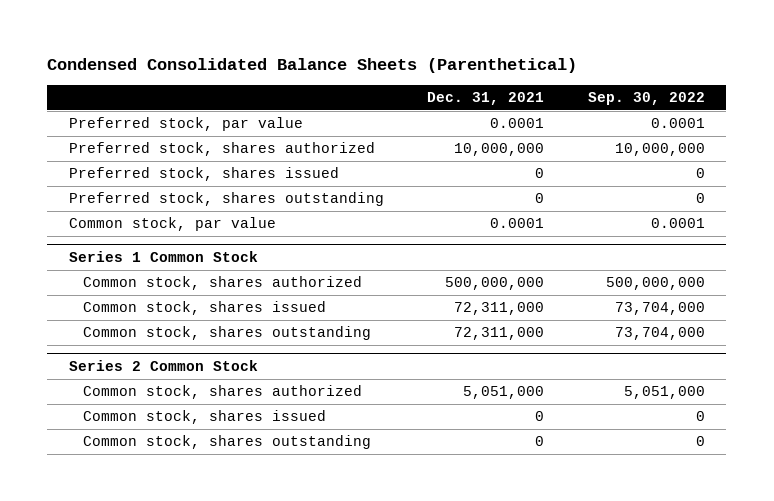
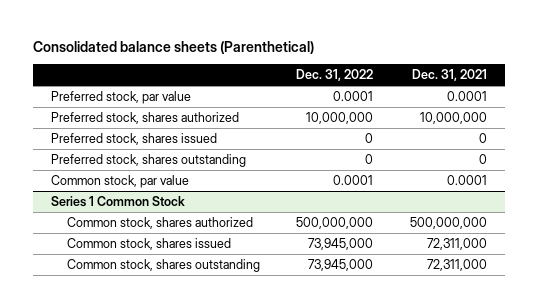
[47,58,578,74] Condensed Consolidated Balance Sheets (Parenthetical) -> [32,40,314,54] Consolidated balance sheets (Parenthetical)
[587,92,705,106] Sep. 30, 2022 -> none
none -> [296,69,374,82] Dec. 31, 2022
[68,360,258,372] Series 2 Common Stock -> none
[82,385,362,400] Common stock, shares authorized -> none
[82,410,326,425] Common stock, shares issued -> none
[82,435,371,450] Common stock, shares outstanding -> none

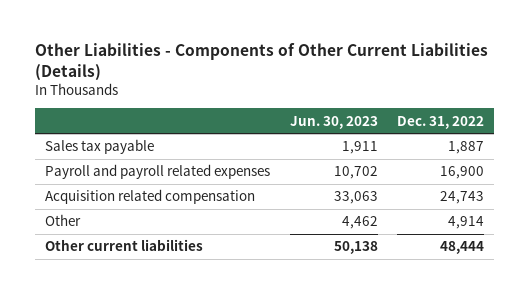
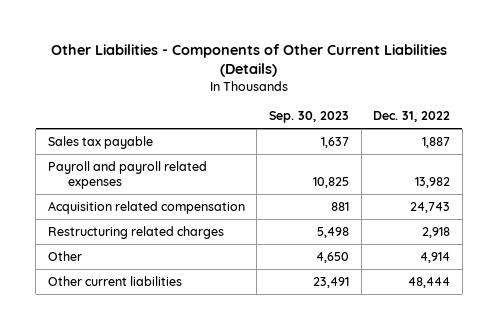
[289,115,378,129] Jun. 30, 2023 -> none
none -> [268,111,349,124] Sep. 30, 2023
[440,166,485,180] 16,900 -> [415,177,451,189] 13,982
none -> [47,225,224,239] Restructuring related charges

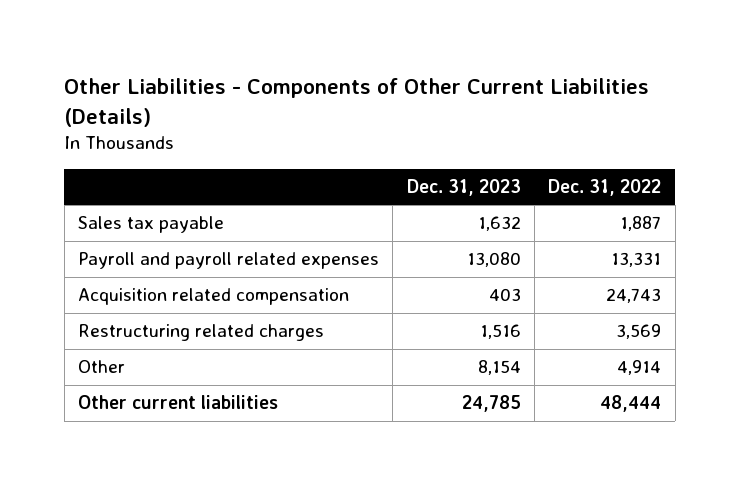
[268,111,349,124] Sep. 30, 2023 -> none
none -> [406,179,521,197] Dec. 31, 2023
[415,177,451,189] 13,982 -> [611,252,662,268] 13,331
[422,226,451,238] 2,918 -> [616,324,662,340] 3,569

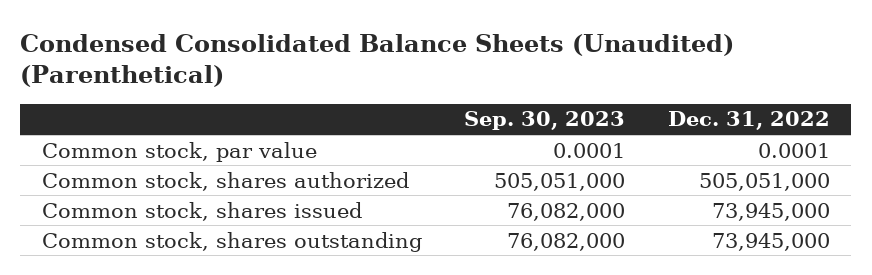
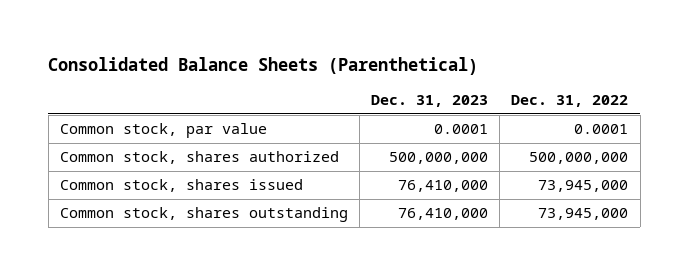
[20,33,735,88] Condensed Consolidated Balance Sheets (Unaudited) (Parenthetical) -> [48,57,479,76] Consolidated Balance Sheets (Parenthetical)
[464,111,626,131] Sep. 30, 2023 -> none
none -> [371,95,489,108] Dec. 31, 2023
[698,172,830,191] 505,051,000 -> [529,152,629,165] 500,000,000

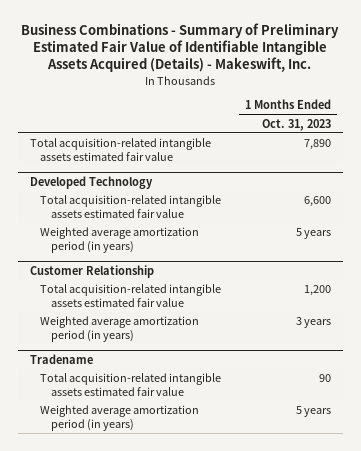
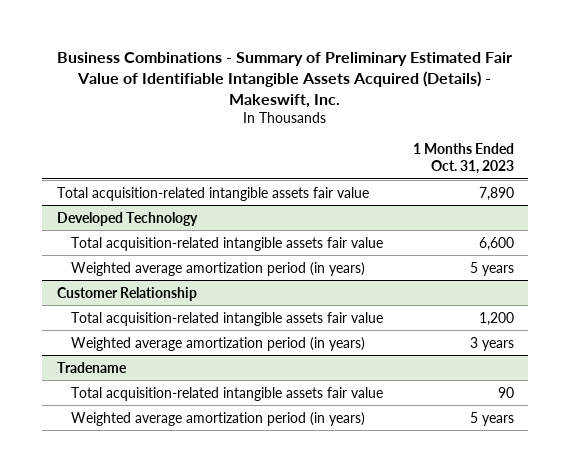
[29,138,211,161] Total acquisition-related intangible assets estimated fair value -> [56,186,369,201] Total acquisition-related intangible assets fair value
[40,195,222,218] Total acquisition-related intangible assets estimated fair value -> [71,236,384,251] Total acquisition-related intangible assets fair value
[40,284,222,307] Total acquisition-related intangible assets estimated fair value -> [71,311,384,326] Total acquisition-related intangible assets fair value
[40,373,222,396] Total acquisition-related intangible assets estimated fair value -> [71,386,384,401] Total acquisition-related intangible assets fair value

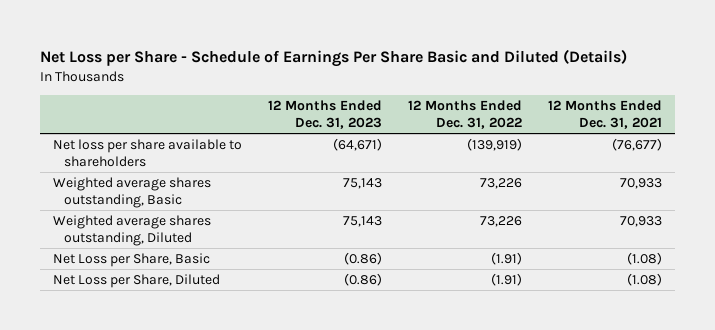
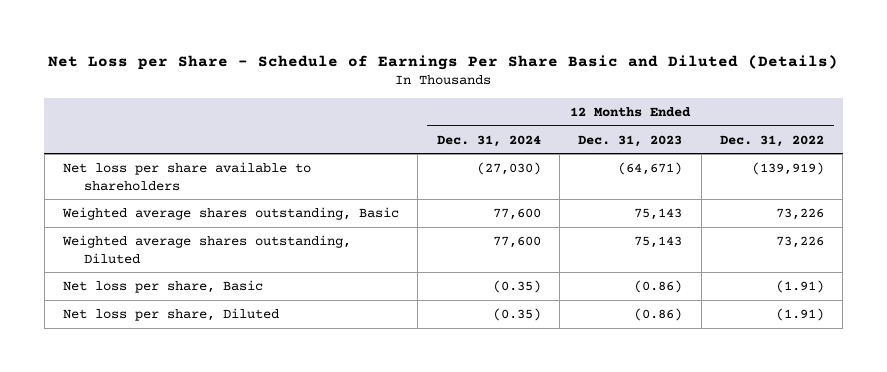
[547,100,662,130] 12 Months Ended Dec. 31, 2021 -> none
none -> [436,134,541,147] Dec. 31, 2024
[53,252,211,267] Net Loss per Share, Basic -> [62,279,263,293] Net loss per share, Basic
[53,273,221,288] Net Loss per Share, Diluted -> [62,307,279,321] Net loss per share, Diluted

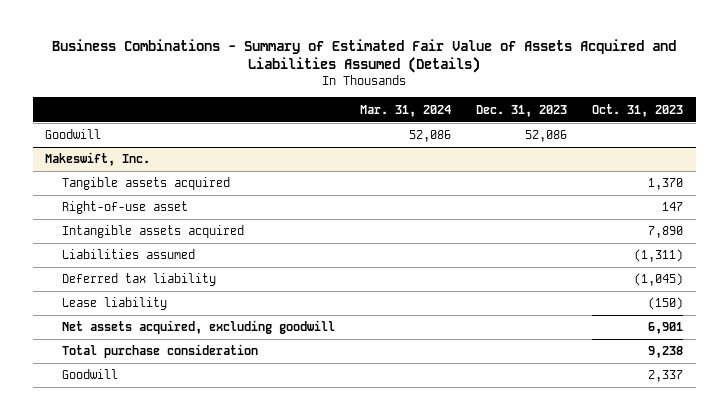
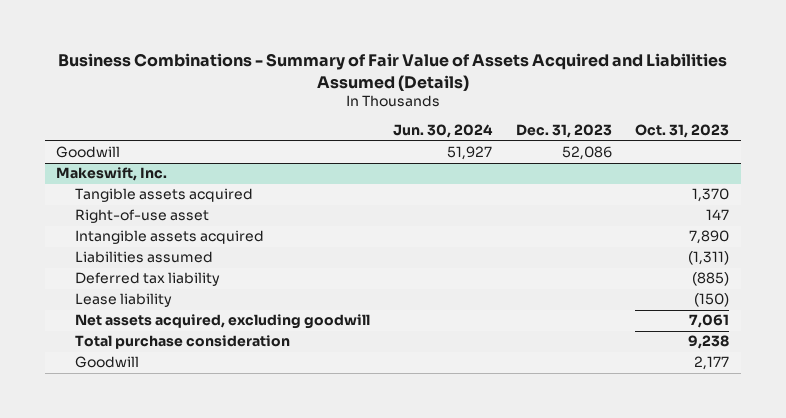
[52,38,677,74] Business Combinations - Summary of Estimated Fair Value of Assets Acquired and Liabilities Assumed (Details) -> [57,53,727,91] Business Combinations - Summary of Fair Value of Assets Acquired and Liabilities Assumed (Details)
[360,104,452,117] Mar. 31, 2024 -> none
none -> [393,124,494,139] Jun. 30, 2024
[634,273,684,287] (1,045) -> [692,272,730,287] (885)
[648,322,684,335] 6,901 -> [689,314,730,329] 7,061
[648,370,684,383] 2,337 -> [694,356,730,371] 2,177

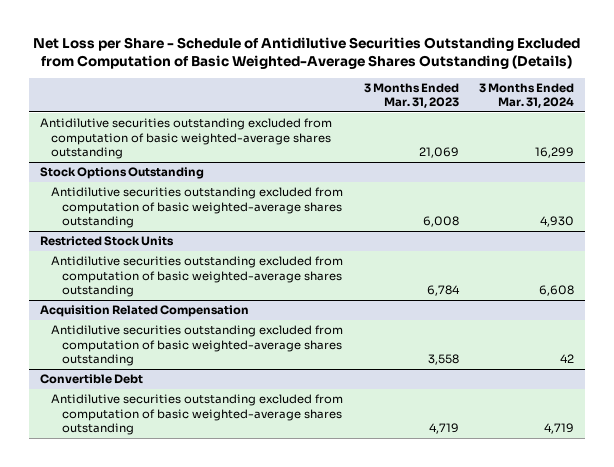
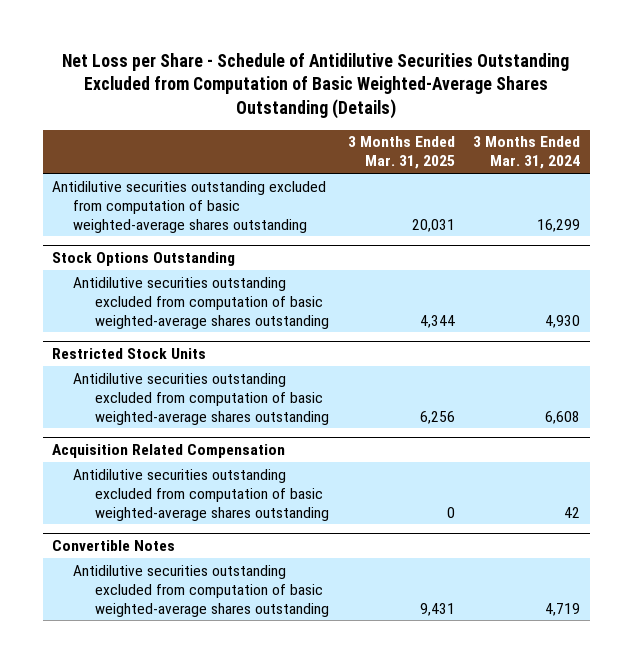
[363,82,459,109] 3 Months Ended Mar. 31, 2023 -> none
none -> [347,136,455,170] 3 Months Ended Mar. 31, 2025
[39,374,143,385] Convertible Debt -> [52,540,176,552] Convertible Notes

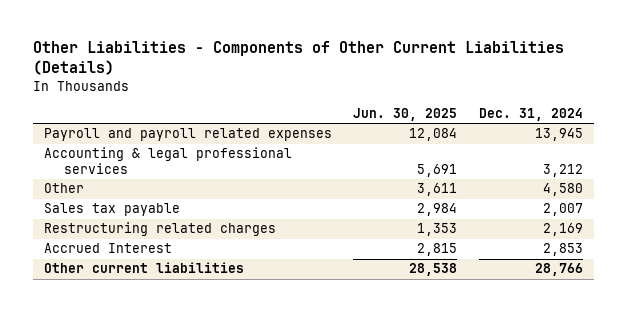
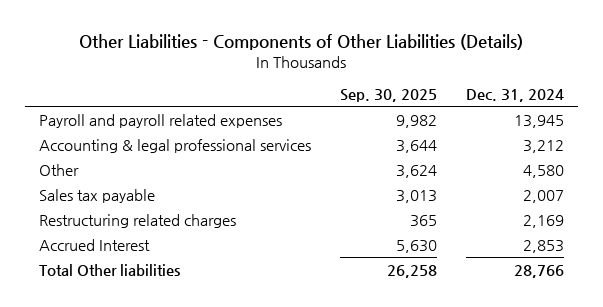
[33,41,565,76] Other Liabilities - Components of Other Current Liabilities (Details) -> [79,34,524,51] Other Liabilities - Components of Other Liabilities (Details)
[353,108,458,122] Jun. 30, 2025 -> none
none -> [339,88,437,102] Sep. 30, 2025
[43,262,244,274] Other current liabilities -> [39,263,181,276] Total Other liabilities

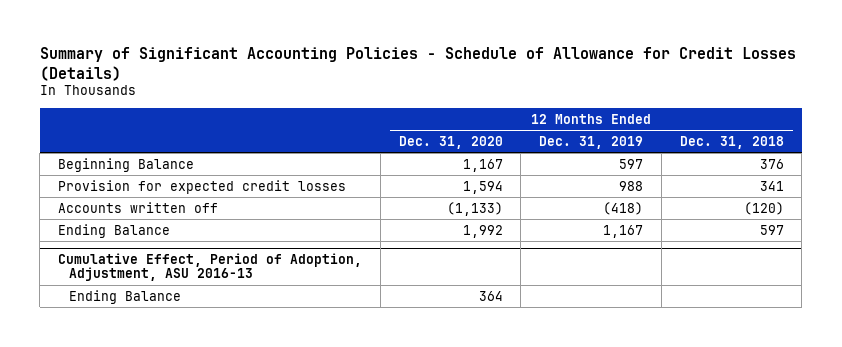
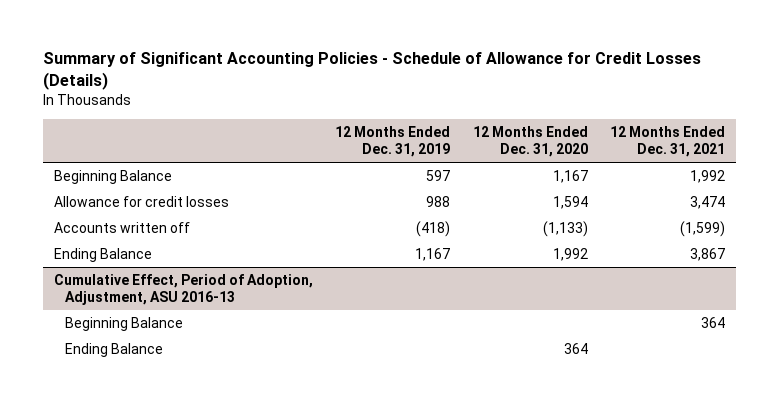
[679,135,784,149] Dec. 31, 2018 -> none
none -> [609,126,725,158] 12 Months Ended Dec. 31, 2021
[58,179,347,194] Provision for expected credit losses -> [53,195,229,207] Allowance for credit losses
none -> [65,316,184,331] Beginning Balance

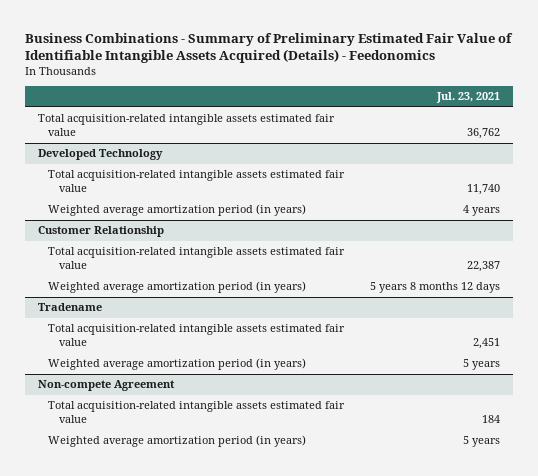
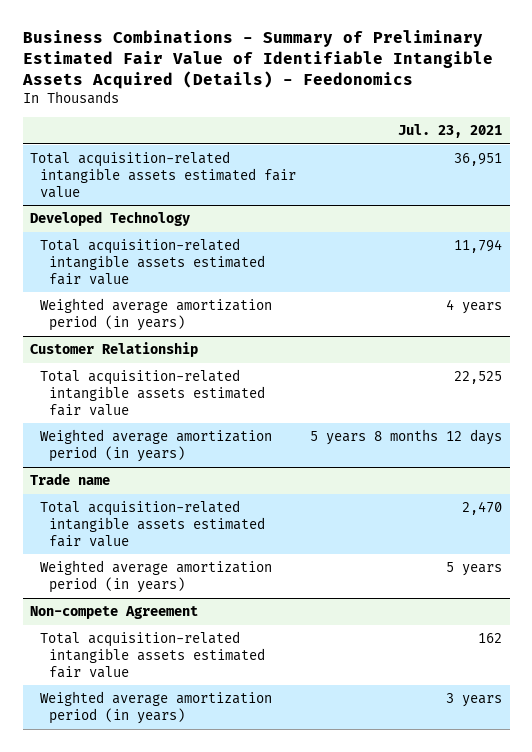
[466,128,500,140] 36,762 -> [454,153,503,167] 36,951
[466,184,500,196] 11,740 -> [454,239,503,254] 11,794
[466,261,500,273] 22,387 -> [454,371,503,385] 22,525
[38,303,103,312] Tradename -> [29,473,110,486] Trade name
[472,338,500,350] 2,451 -> [462,501,503,516] 2,470
[481,415,500,424] 184 -> [478,633,503,644] 162
[462,436,500,448] 5 years -> [446,693,503,708] 3 years

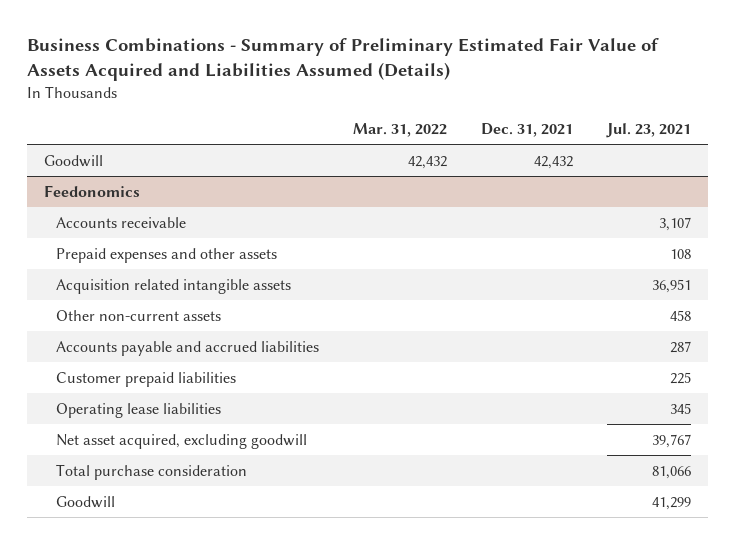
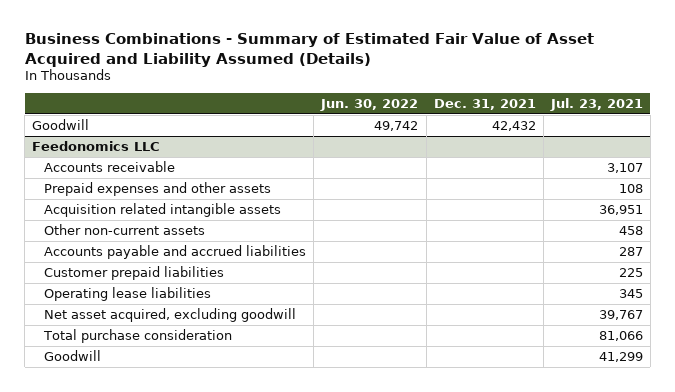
[26,38,659,82] Business Combinations - Summary of Preliminary Estimated Fair Value of Assets Acquired and Liabilities Assumed (Details) -> [24,33,594,67] Business Combinations - Summary of Estimated Fair Value of Asset Acquired and Liability Assumed (Details)
[352,123,447,138] Mar. 31, 2022 -> none
none -> [320,98,419,111] Jun. 30, 2022
[43,184,140,197] Feedonomics -> [32,140,161,151] Feedonomics LLC

